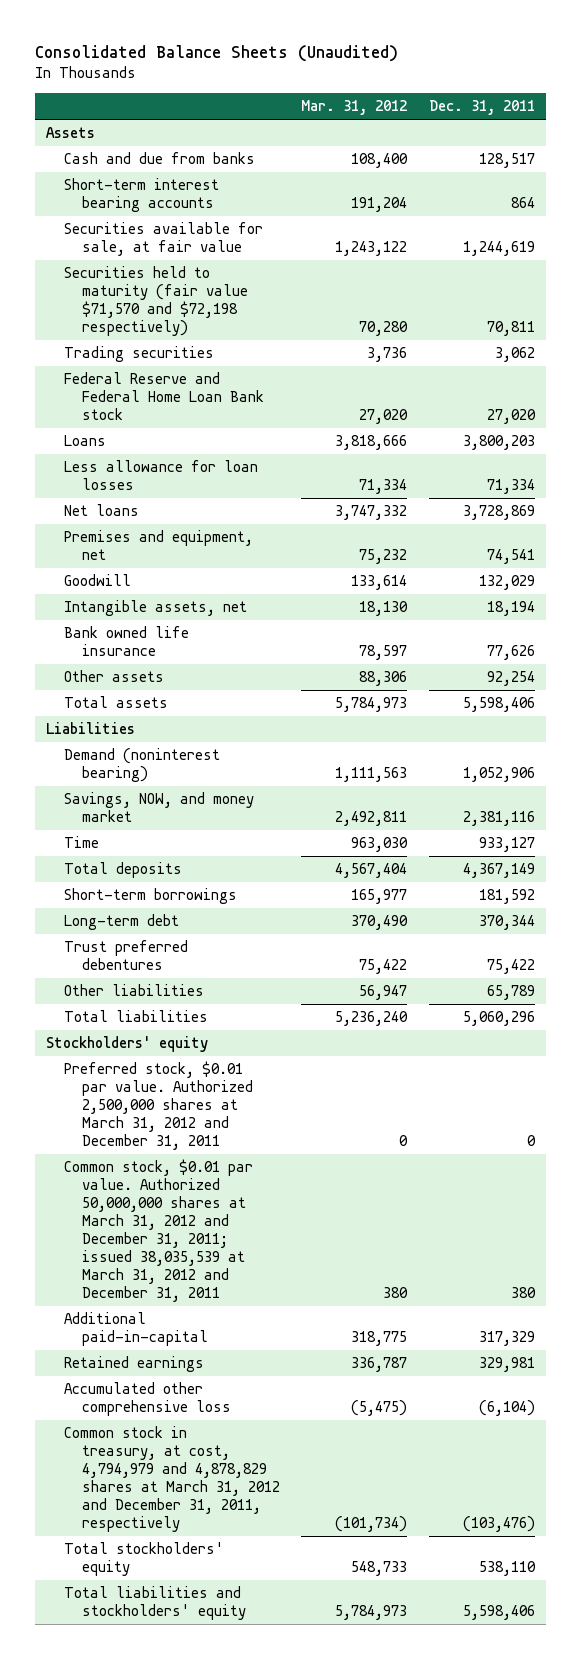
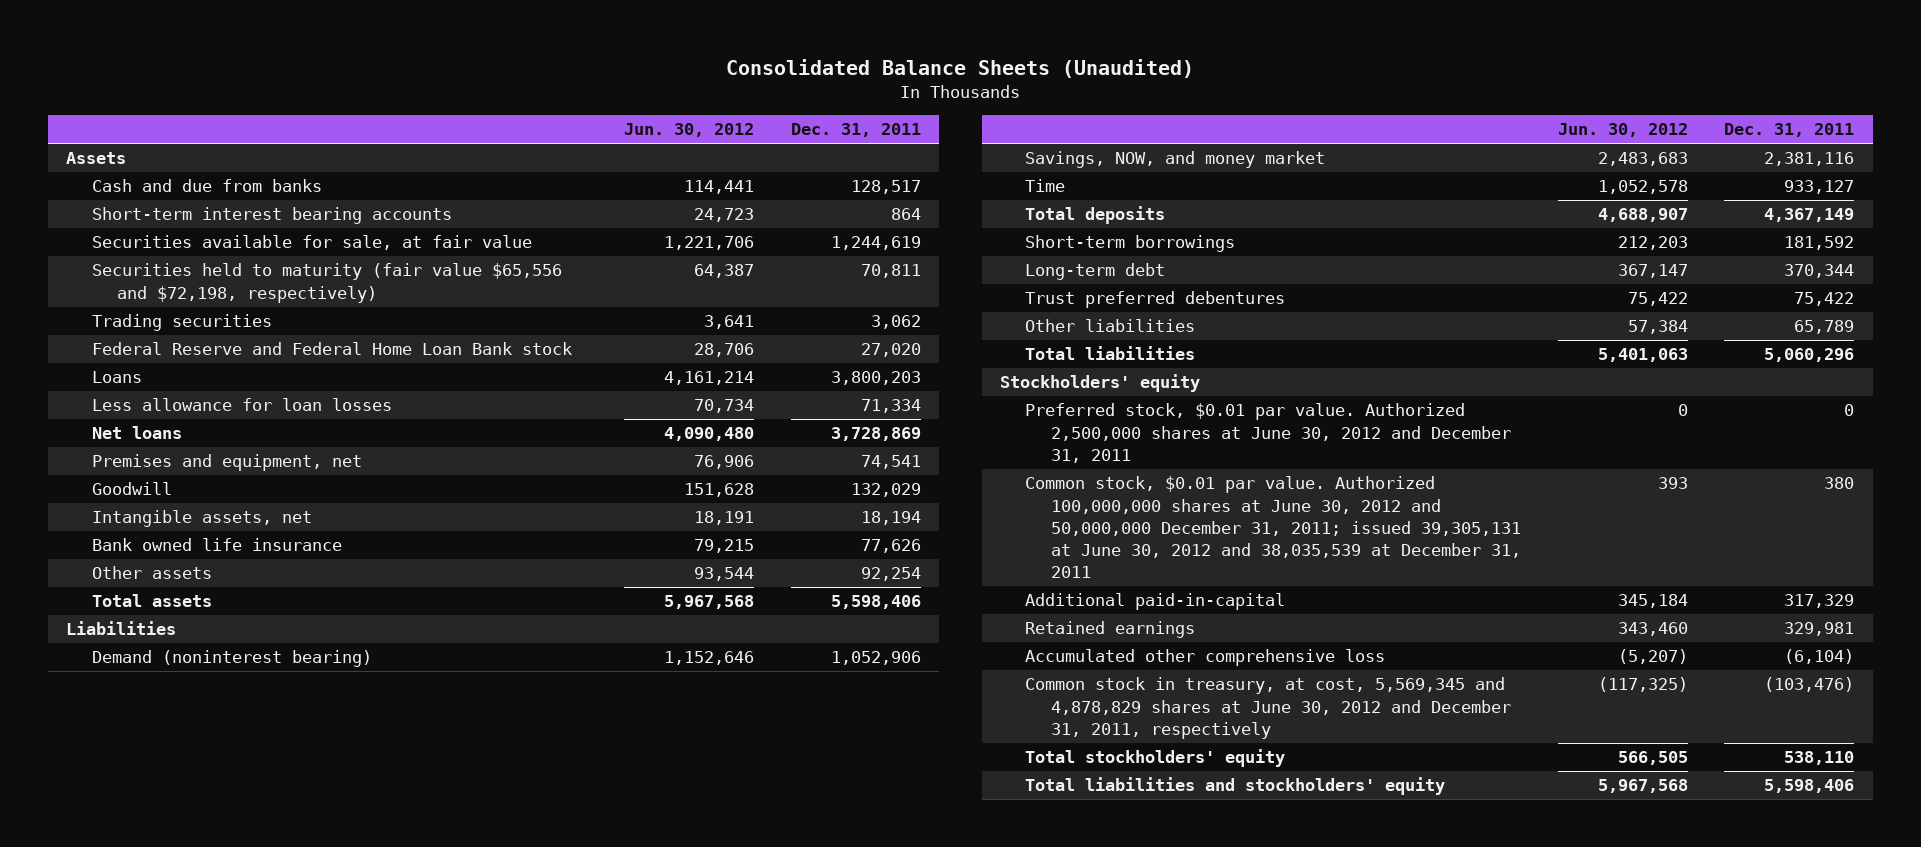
[301,100,408,116] Mar. 31, 2012 -> none
none -> [623,123,754,138] Jun. 30, 2012
[63,266,248,337] Securities held to maturity (fair value $71,570 and $72,198 respectively) -> [91,263,562,303] Securities held to maturity (fair value $65,556 and $72,198, respectively)
[63,1061,253,1151] Preferred stock, $0.01 par value. Authorized 2,500,000 shares at March 31, 2012 and December 31, 2011 -> [1025,403,1511,463] Preferred stock, $0.01 par value. Authorized 2,500,000 shares at June 30, 2012 and December 31, 2011
[63,1159,253,1303] Common stock, $0.01 par value. Authorized 50,000,000 shares at March 31, 2012 and December 31, 2011; issued 38,035,539 at March 31, 2012 and December 31, 2011 -> [1025,476,1521,578] Common stock, $0.01 par value. Authorized 100,000,000 shares at June 30, 2012 and 50,000,000 December 31, 2011; issued 39,305,131 at June 30, 2012 and 38,035,539 at December 31, 2011
[63,1426,280,1533] Common stock in treasury, at cost, 4,794,979 and 4,878,829 shares at March 31, 2012 and December 31, 2011, respectively -> [1025,677,1511,739] Common stock in treasury, at cost, 5,569,345 and 4,878,829 shares at June 30, 2012 and December 31, 2011, respectively

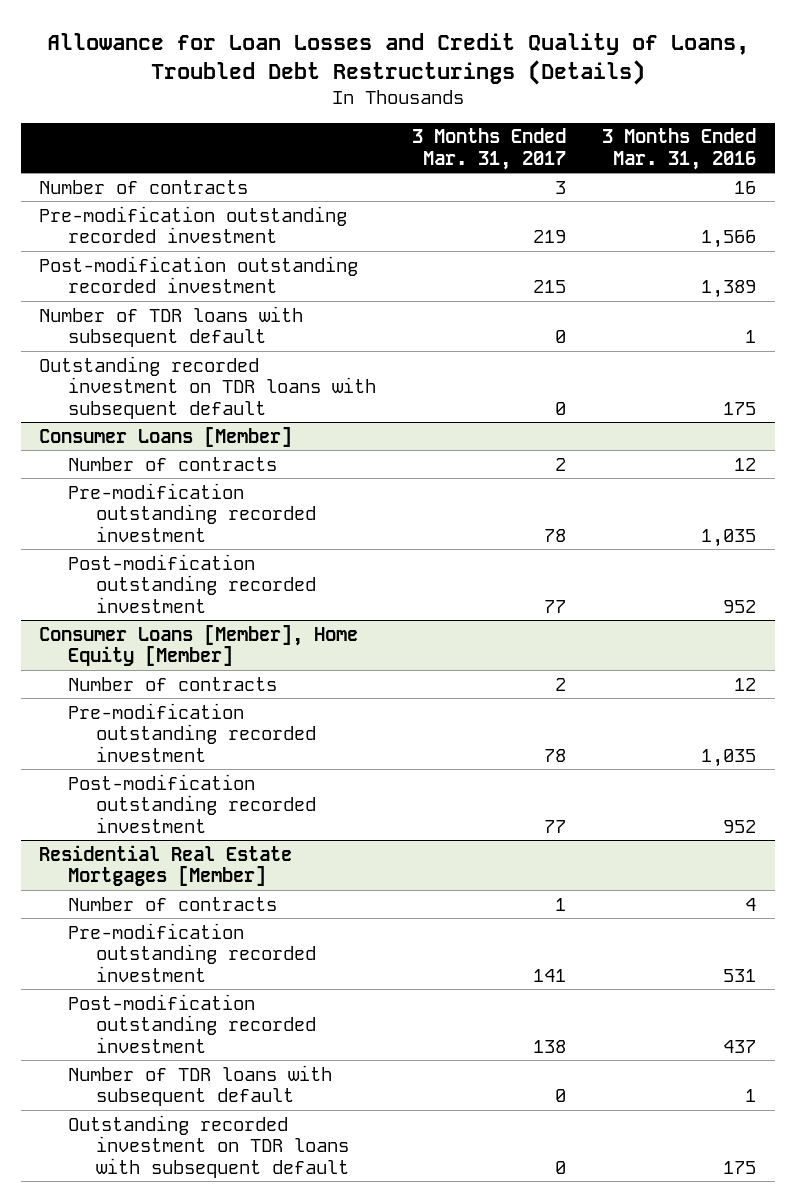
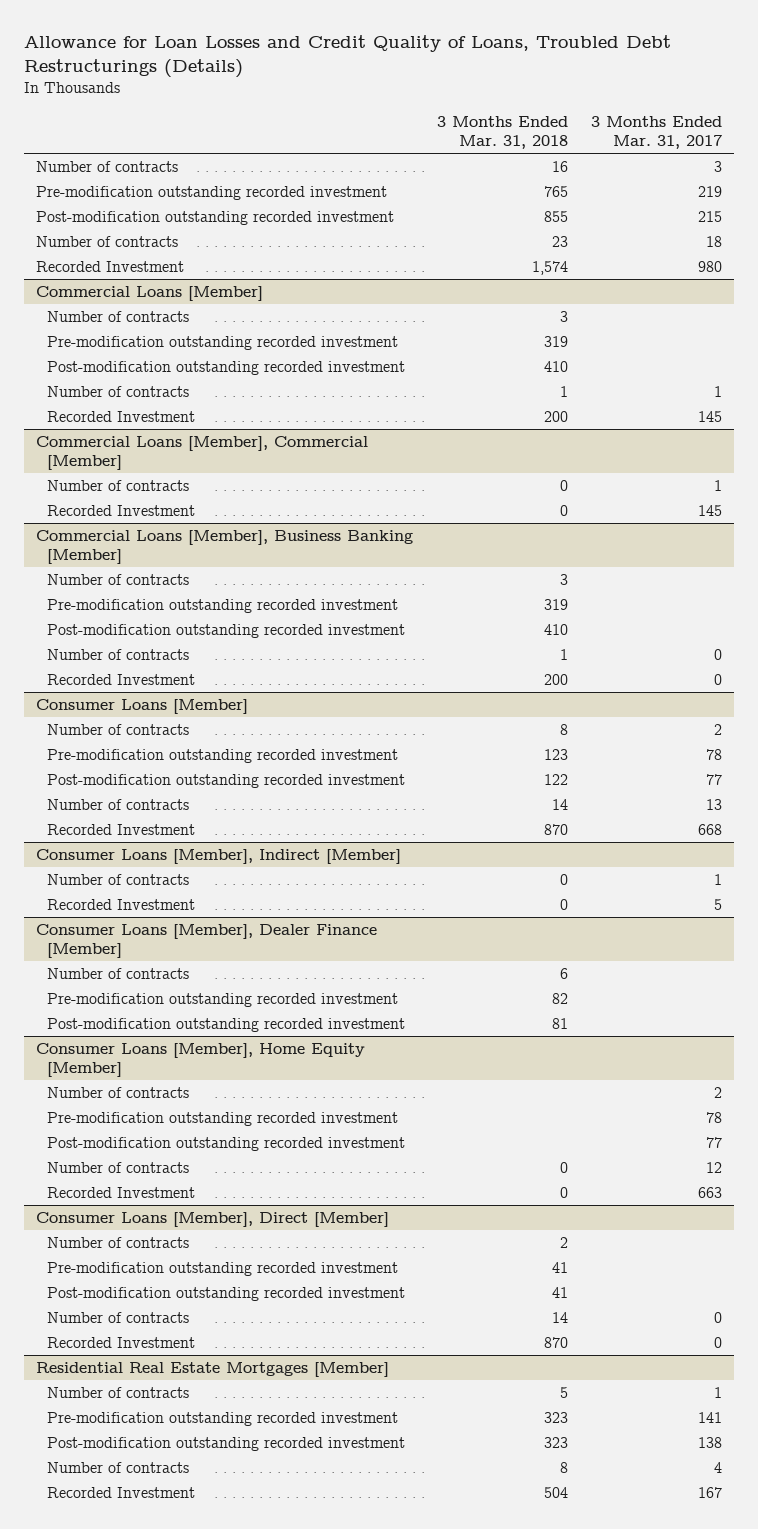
[602,128,757,170] 3 Months Ended Mar. 31, 2016 -> none
none -> [436,116,568,150] 3 Months Ended Mar. 31, 2018
[39,305,304,348] Number of TDR loans with subsequent default -> [35,235,178,247] Number of contracts
[555,330,567,344] 0 -> [706,235,723,247] 18
[39,355,376,419] Outstanding recorded investment on TDR loans with subsequent default -> [35,260,184,272] Recorded Investment
[555,401,567,415] 0 -> [698,260,723,272] 980
none -> [35,285,263,301] Commercial Loans [Member]
none -> [47,310,190,322] Number of contracts
none -> [47,335,399,350] Pre-modification outstanding recorded investment
none -> [47,360,406,375] Post-modification outstanding recorded investment
none -> [47,385,190,397] Number of contracts
none -> [47,410,196,422] Recorded Investment
none -> [35,435,368,471] Commercial Loans [Member], Commercial [Member]
none -> [47,479,190,491] Number of contracts
none -> [47,504,196,516] Recorded Investment
none -> [35,529,413,565] Commercial Loans [Member], Business Banking [Member]
none -> [47,573,190,585] Number of contracts
none -> [47,598,399,613] Pre-modification outstanding recorded investment
none -> [47,623,406,638] Post-modification outstanding recorded investment
none -> [47,648,190,660] Number of contracts
none -> [47,673,196,685] Recorded Investment
none -> [47,798,190,810] Number of contracts
none -> [47,823,196,835] Recorded Investment
none -> [35,848,401,864] Consumer Loans [Member], Indirect [Member]
none -> [47,873,190,885] Number of contracts
none -> [47,898,196,910] Recorded Investment
none -> [35,923,377,959] Consumer Loans [Member], Dealer Finance [Member]
none -> [47,967,190,979] Number of contracts
none -> [47,992,399,1007] Pre-modification outstanding recorded investment
none -> [47,1017,406,1032] Post-modification outstanding recorded investment
none -> [47,1161,190,1173] Number of contracts
none -> [47,1186,196,1198] Recorded Investment
none -> [35,1211,389,1227] Consumer Loans [Member], Direct [Member]
none -> [47,1236,190,1248] Number of contracts
none -> [47,1261,399,1276] Pre-modification outstanding recorded investment
none -> [47,1286,406,1301] Post-modification outstanding recorded investment
none -> [47,1311,190,1323] Number of contracts
none -> [47,1336,196,1348] Recorded Investment
[67,1064,332,1107] Number of TDR loans with subsequent default -> [47,1461,190,1473] Number of contracts
[555,1089,567,1103] 0 -> [714,1461,723,1473] 4
[67,1114,349,1178] Outstanding recorded investment on TDR loans with subsequent default -> [47,1486,196,1498] Recorded Investment
[555,1160,567,1174] 0 -> [698,1486,723,1498] 167

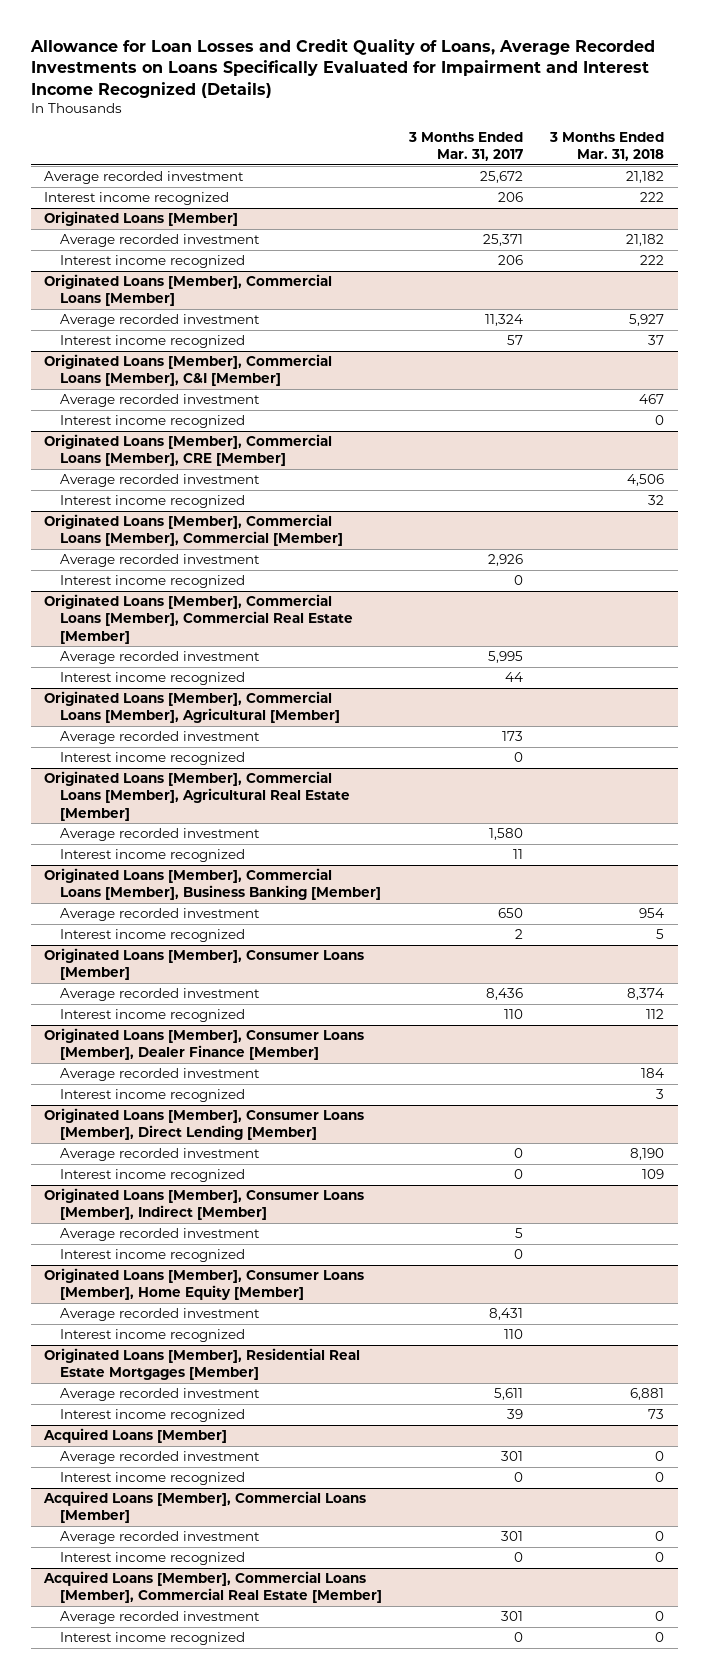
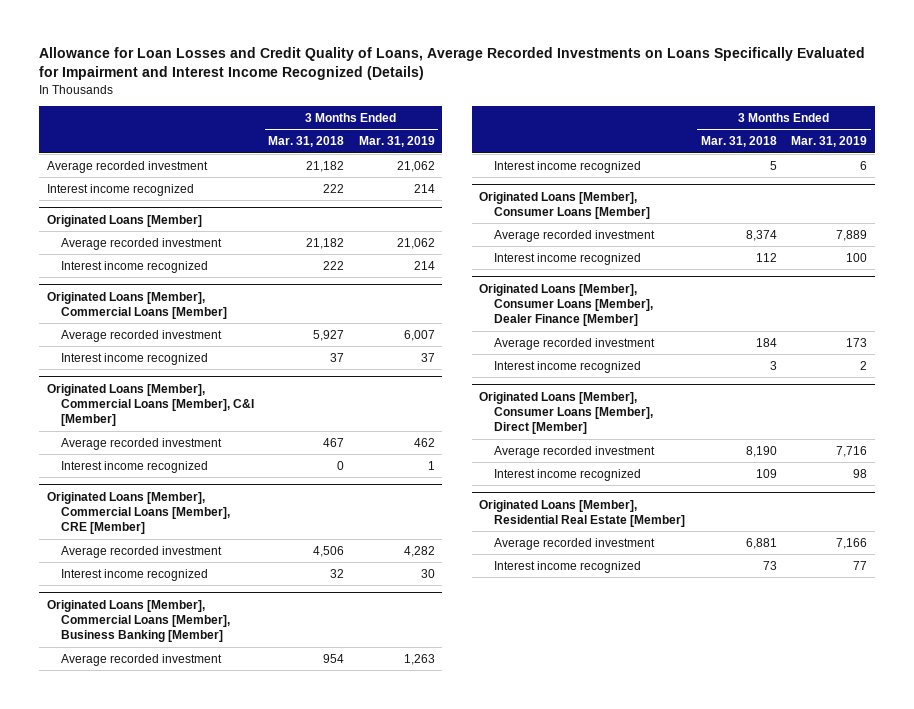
[408,132,524,162] 3 Months Ended Mar. 31, 2017 -> none
none -> [358,136,435,148] Mar. 31, 2019
[44,514,343,547] Originated Loans [Member], Commercial Loans [Member], Commercial [Member] -> none
[59,554,260,568] Average recorded investment -> none
[59,575,245,589] Interest income recognized -> none
[44,594,353,644] Originated Loans [Member], Commercial Loans [Member], Commercial Real Estate [Member] -> none
[59,651,260,665] Average recorded investment -> none
[59,672,245,686] Interest income recognized -> none
[44,691,340,724] Originated Loans [Member], Commercial Loans [Member], Agricultural [Member] -> none
[59,731,260,745] Average recorded investment -> none
[59,752,245,766] Interest income recognized -> none
[44,771,350,821] Originated Loans [Member], Commercial Loans [Member], Agricultural Real Estate [Member] -> none
[59,828,260,842] Average recorded investment -> none
[59,849,245,863] Interest income recognized -> none
[44,1108,365,1141] Originated Loans [Member], Consumer Loans [Member], Direct Lending [Member] -> [479,391,653,435] Originated Loans [Member], Consumer Loans [Member], Direct [Member]
[44,1188,365,1221] Originated Loans [Member], Consumer Loans [Member], Indirect [Member] -> none
[59,1228,260,1242] Average recorded investment -> none
[59,1249,245,1263] Interest income recognized -> none
[44,1268,365,1301] Originated Loans [Member], Consumer Loans [Member], Home Equity [Member] -> none
[59,1308,260,1322] Average recorded investment -> none
[59,1329,245,1343] Interest income recognized -> none
[44,1348,361,1381] Originated Loans [Member], Residential Real Estate Mortgages [Member] -> [479,499,685,527] Originated Loans [Member], Residential Real Estate [Member]
[43,1428,228,1444] Acquired Loans [Member] -> none
[59,1451,260,1465] Average recorded investment -> none
[59,1472,245,1486] Interest income recognized -> none
[43,1491,367,1524] Acquired Loans [Member], Commercial Loans [Member] -> none
[59,1531,260,1545] Average recorded investment -> none
[59,1552,245,1566] Interest income recognized -> none
[43,1571,382,1604] Acquired Loans [Member], Commercial Loans [Member], Commercial Real Estate [Member] -> none
[59,1611,260,1625] Average recorded investment -> none
[59,1632,245,1646] Interest income recognized -> none

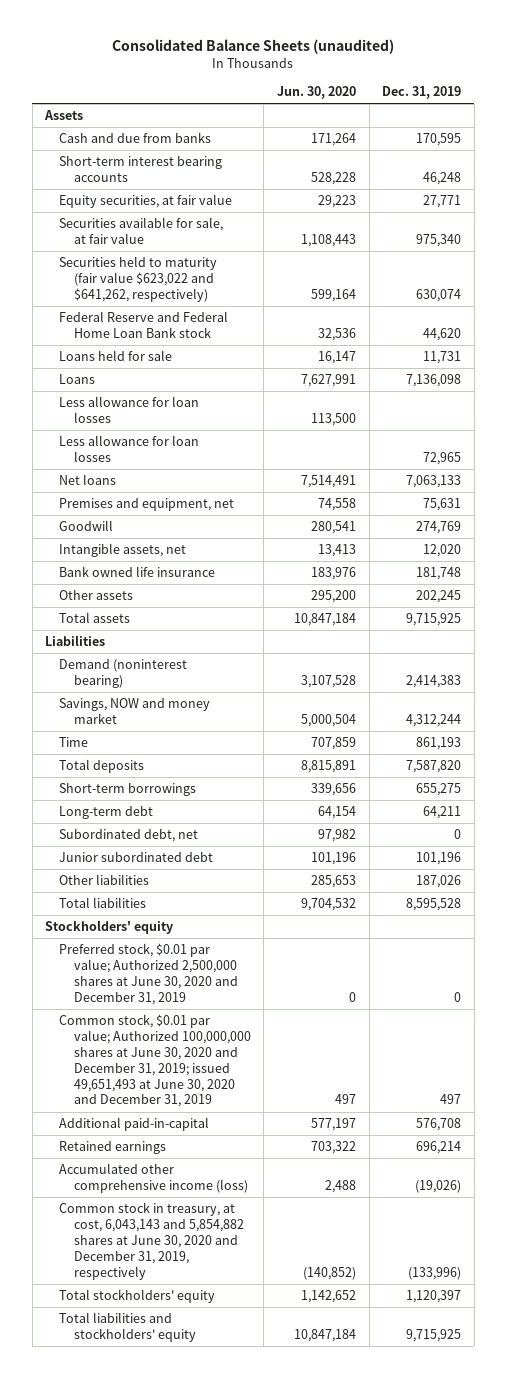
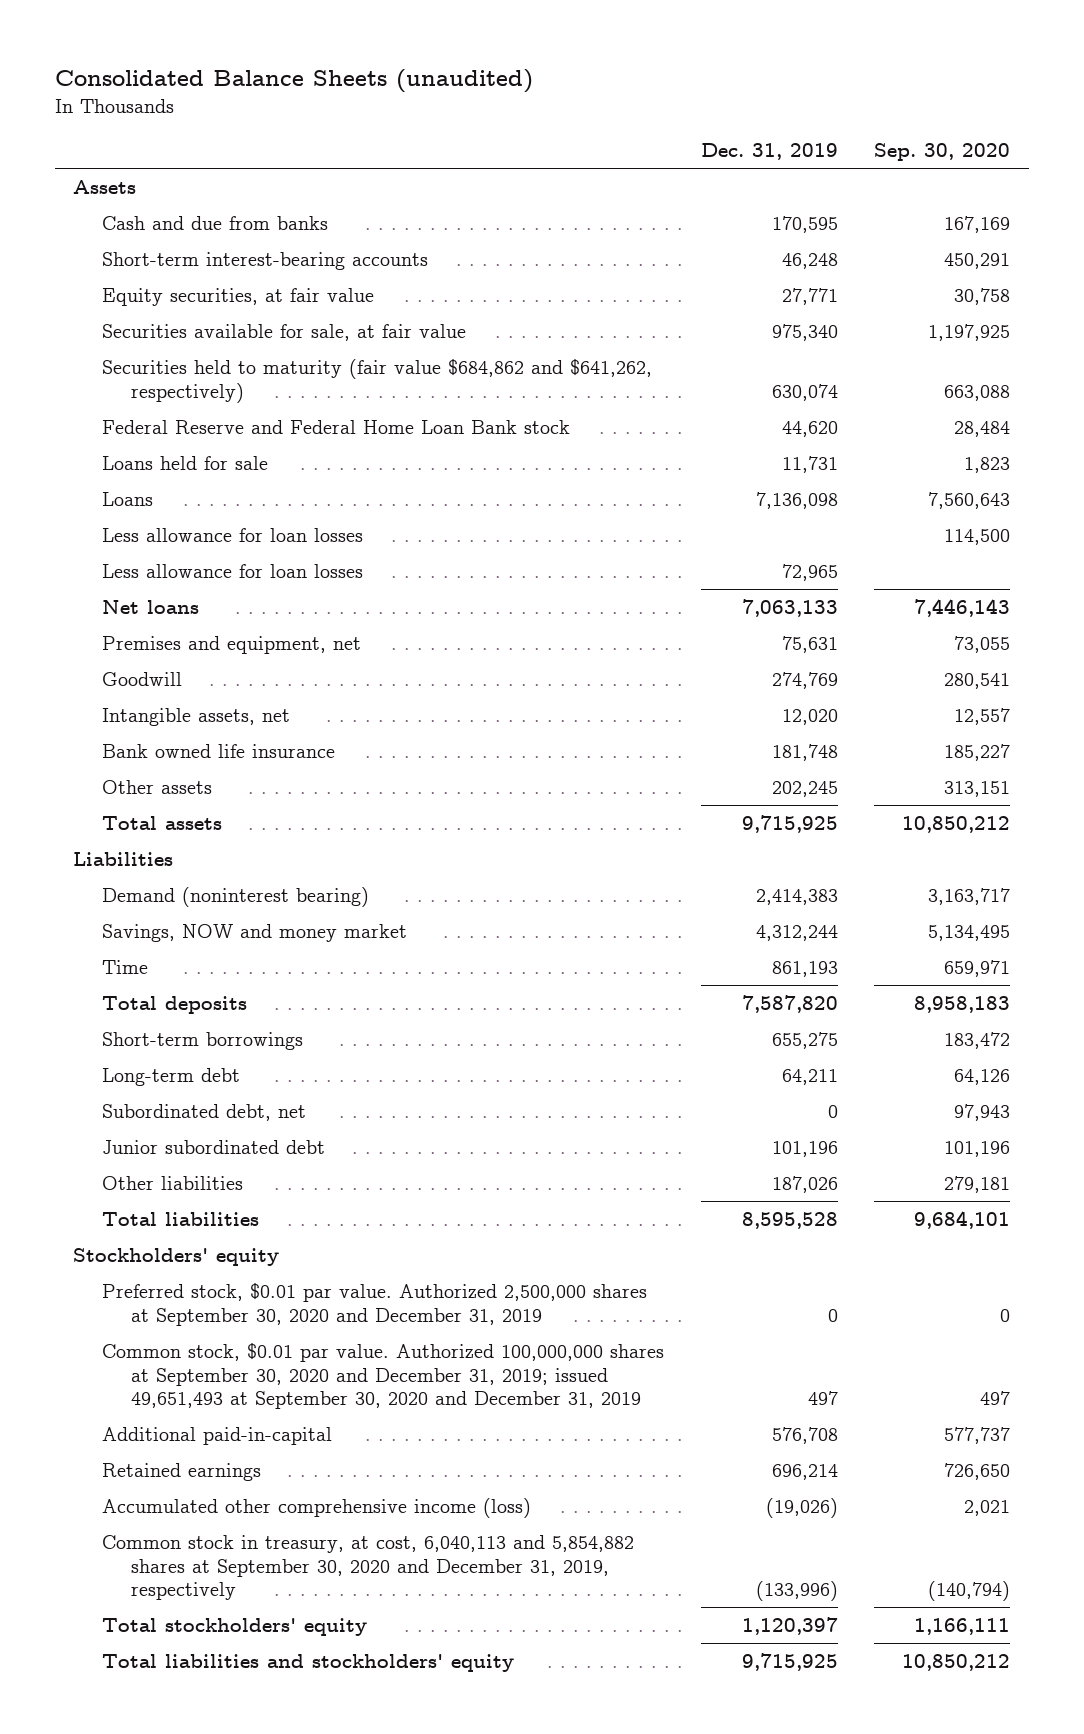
[276,86,356,100] Jun. 30, 2020 -> none
none -> [874,143,1011,162] Sep. 30, 2020
[59,156,223,182] Short-term interest bearing accounts -> [102,251,429,270] Short-term interest-bearing accounts
[59,256,218,302] Securities held to maturity (fair value $623,022 and $641,262, respectively) -> [102,358,653,403] Securities held to maturity (fair value $684,862 and $641,262, respectively)
[59,943,238,1005] Preferred stock, $0.01 par value; Authorized 2,500,000 shares at June 30, 2020 and December 31, 2019 -> [102,1282,648,1326] Preferred stock, $0.01 par value. Authorized 2,500,000 shares at September 30, 2020 and December 31, 2019
[59,1014,251,1108] Common stock, $0.01 par value; Authorized 100,000,000 shares at June 30, 2020 and December 31, 2019; issued 49,651,493 at June 30, 2020 and December 31, 2019 -> [102,1342,665,1410] Common stock, $0.01 par value. Authorized 100,000,000 shares at September 30, 2020 and December 31, 2019; issued 49,651,493 at September 30, 2020 and December 31, 2019
[59,1202,244,1280] Common stock in treasury, at cost, 6,043,143 and 5,854,882 shares at June 30, 2020 and December 31, 2019, respectively -> [102,1534,635,1601] Common stock in treasury, at cost, 6,040,113 and 5,854,882 shares at September 30, 2020 and December 31, 2019, respectively

